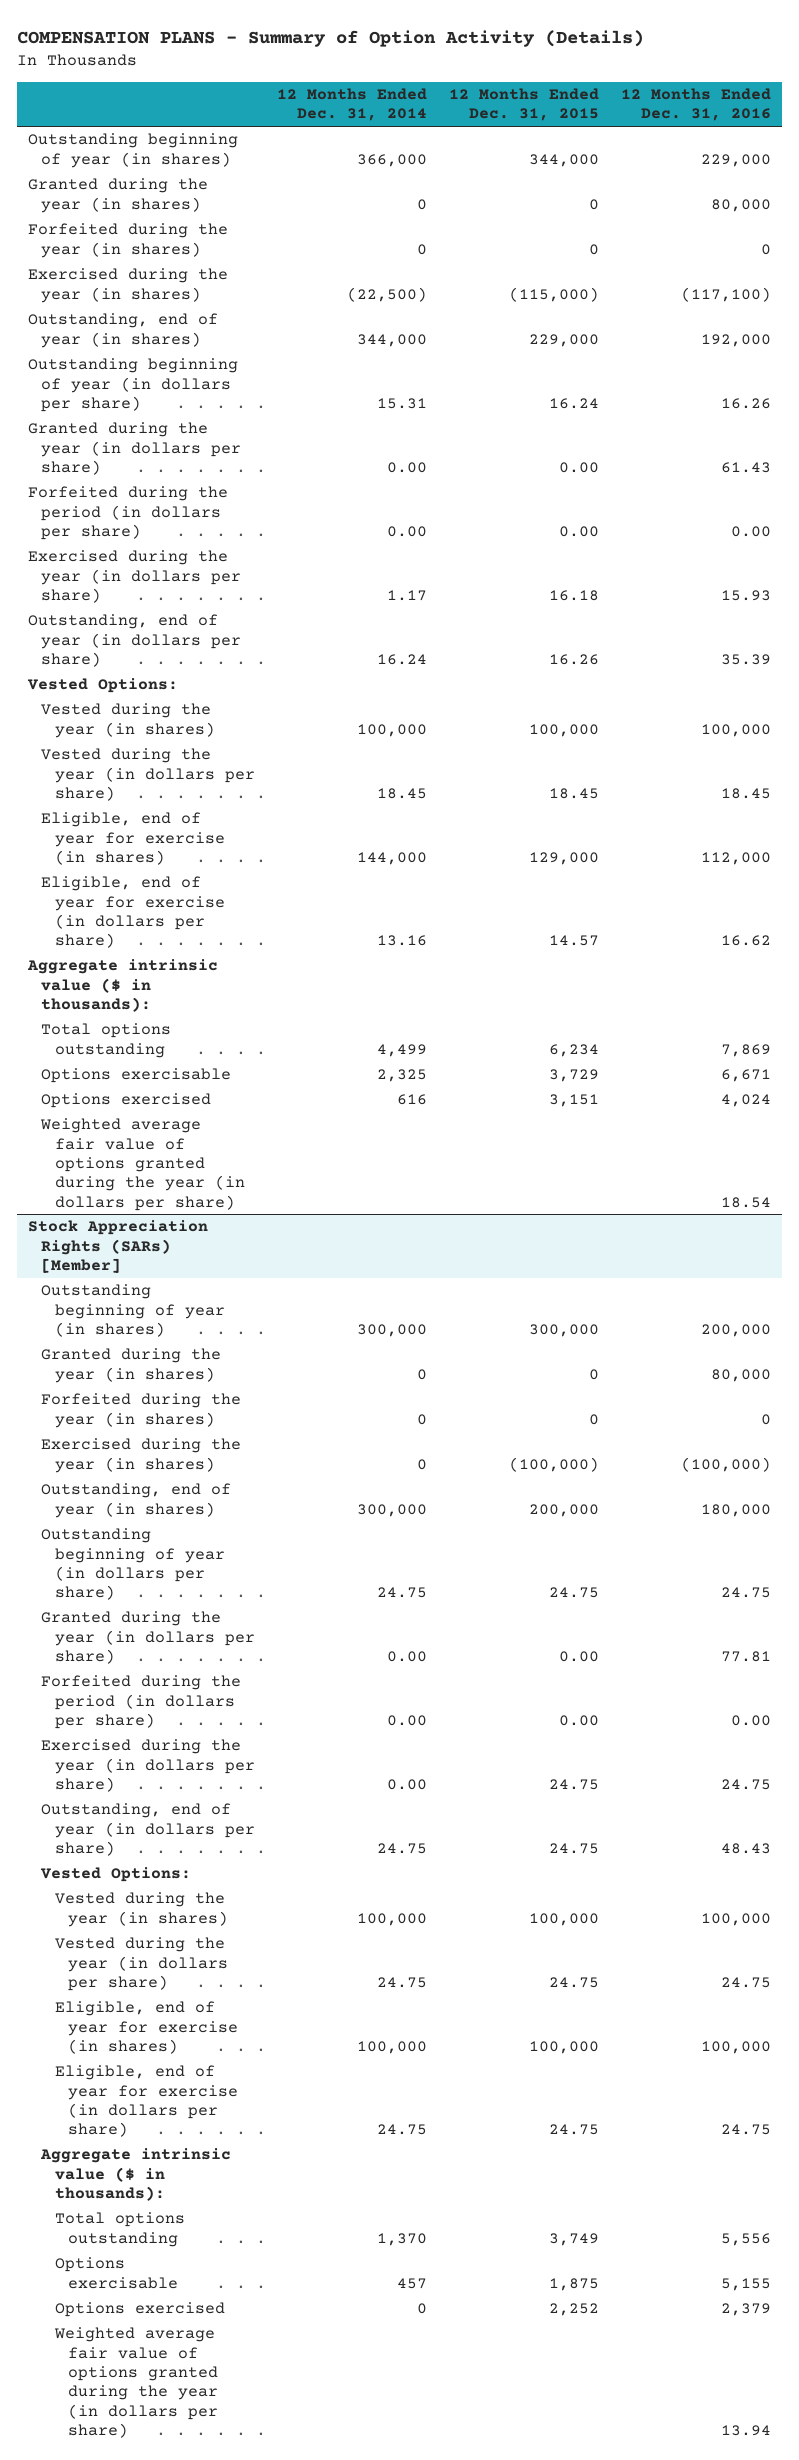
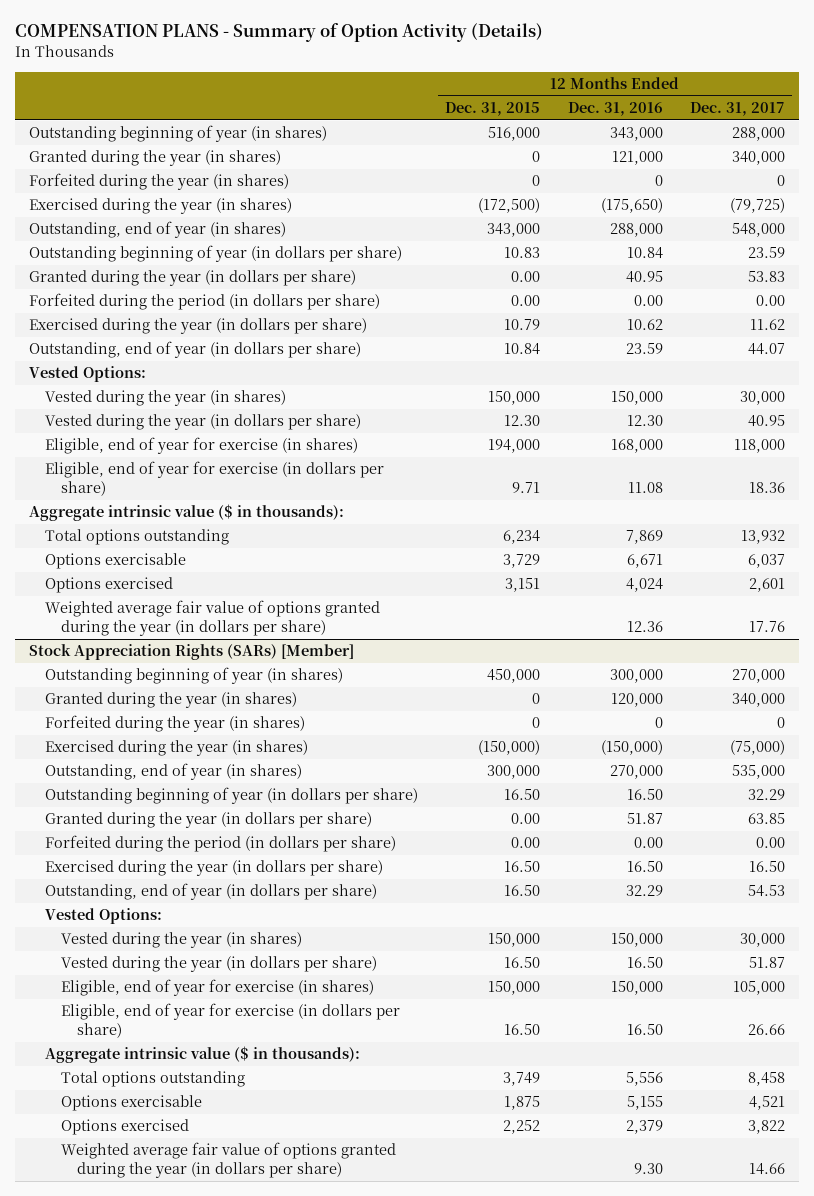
[276,88,427,122] 12 Months Ended Dec. 31, 2014 -> none
none -> [690,102,786,117] Dec. 31, 2017
[528,153,599,167] 344,000 -> [488,127,541,142] 516,000
[701,153,772,167] 229,000 -> [609,127,663,142] 343,000
[711,198,772,212] 80,000 -> [611,151,663,166] 121,000
[508,286,599,302] (115,000) -> [478,198,541,214] (172,500)
[681,286,772,302] (117,100) -> [600,198,663,214] (175,650)
[528,333,599,347] 229,000 -> [487,223,541,238] 343,000
[701,333,772,347] 192,000 -> [609,223,663,238] 288,000
[548,398,599,410] 16.24 -> [504,247,541,259] 10.83
[721,398,772,410] 16.26 -> [626,247,663,260] 10.84
[721,462,772,474] 61.43 -> [625,271,663,284] 40.95
[548,590,599,602] 16.18 -> [504,319,541,331] 10.79
[721,590,772,602] 15.93 -> [626,319,663,331] 10.62
[548,654,599,666] 16.26 -> [504,343,541,356] 10.84
[721,654,772,666] 35.39 -> [625,343,663,355] 23.59
[528,723,599,737] 100,000 -> [488,391,541,406] 150,000
[701,723,772,737] 100,000 -> [610,391,663,406] 150,000
[548,788,599,800] 18.45 -> [504,415,541,427] 12.30
[721,788,772,800] 18.45 -> [626,415,663,427] 12.30
[528,852,599,866] 129,000 -> [488,439,541,454] 194,000
[701,852,772,866] 112,000 -> [610,439,663,454] 168,000
[548,935,599,947] 14.57 -> [512,481,541,493] 9.71
[721,935,772,947] 16.62 -> [627,481,663,493] 11.08
[721,1196,772,1208] 18.54 -> [626,620,663,632] 12.36
[528,1324,599,1338] 300,000 -> [487,669,541,684] 450,000
[701,1324,772,1338] 200,000 -> [609,669,663,684] 300,000
[711,1368,772,1382] 80,000 -> [610,693,663,708] 120,000
[508,1456,599,1472] (100,000) -> [478,740,541,756] (150,000)
[681,1456,772,1472] (100,000) -> [600,740,663,756] (150,000)
[528,1503,599,1517] 200,000 -> [487,765,541,780] 300,000
[701,1503,772,1517] 180,000 -> [609,765,663,780] 270,000
[548,1587,599,1599] 24.75 -> [504,789,541,801] 16.50
[721,1587,772,1599] 24.75 -> [626,789,663,801] 16.50
[721,1651,772,1663] 77.81 -> [626,813,663,825] 51.87
[548,1779,599,1791] 24.75 -> [504,861,541,873] 16.50
[721,1779,772,1791] 24.75 -> [626,861,663,873] 16.50
[548,1843,599,1855] 24.75 -> [504,885,541,897] 16.50
[721,1843,772,1855] 48.43 -> [625,885,663,897] 32.29
[528,1912,599,1926] 100,000 -> [488,933,541,948] 150,000
[701,1912,772,1926] 100,000 -> [610,933,663,948] 150,000
[548,1977,599,1989] 24.75 -> [504,957,541,969] 16.50
[721,1977,772,1989] 24.75 -> [626,957,663,969] 16.50
[528,2041,599,2055] 100,000 -> [488,981,541,996] 150,000
[701,2041,772,2055] 100,000 -> [610,981,663,996] 150,000
[548,2124,599,2136] 24.75 -> [504,1023,541,1035] 16.50
[721,2124,772,2136] 24.75 -> [626,1023,663,1035] 16.50
[721,2424,772,2436] 13.94 -> [633,1162,663,1174] 9.30

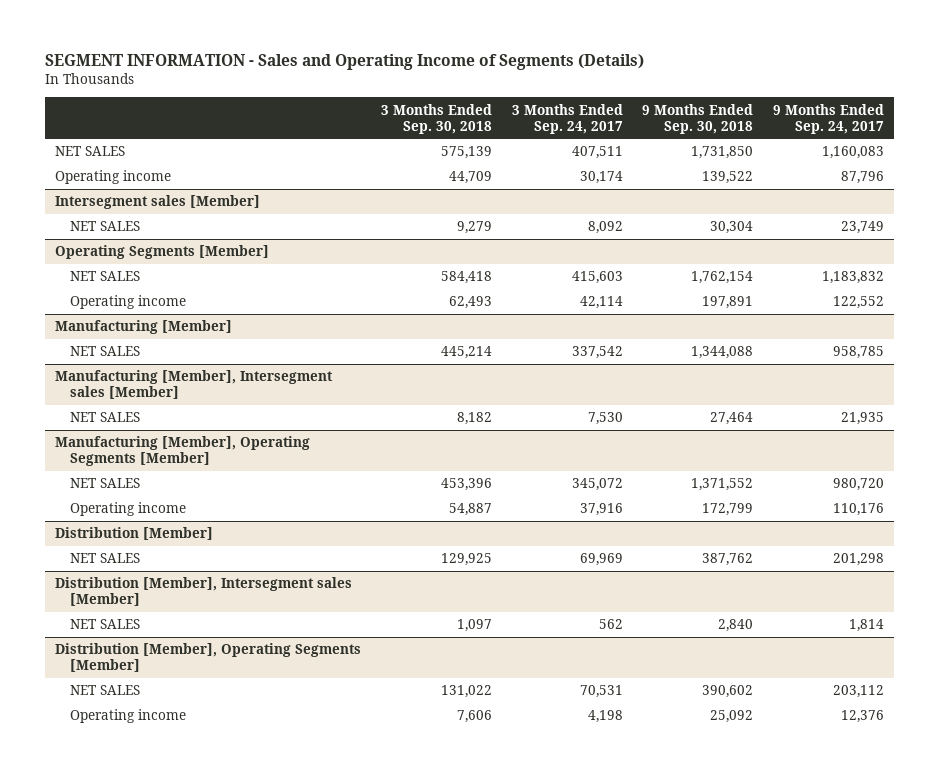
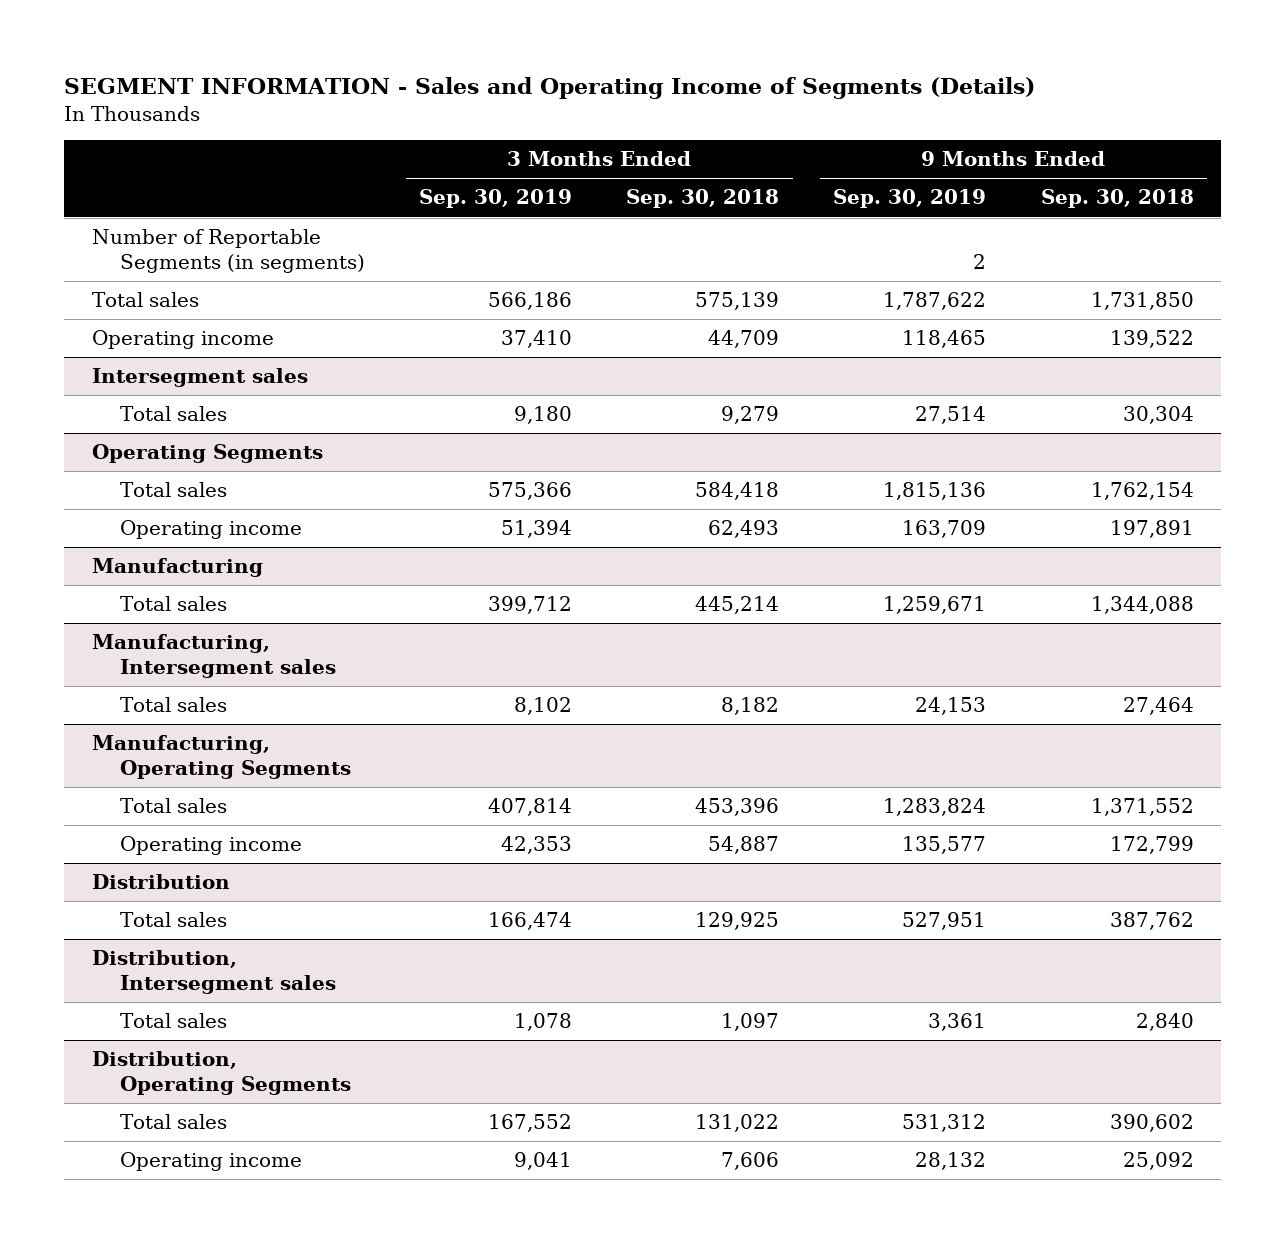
[511,103,623,134] 3 Months Ended Sep. 24, 2017 -> none
[773,103,885,134] 9 Months Ended Sep. 24, 2017 -> none
none -> [419,189,573,209] Sep. 30, 2019
none -> [833,189,987,209] Sep. 30, 2019
none -> [91,229,365,273] Number of Reportable Segments (in segments)
[55,146,126,157] NET SALES -> [91,292,199,308] Total sales
[55,195,261,210] Intersegment sales [Member] -> [91,368,308,388] Intersegment sales
[70,221,141,232] NET SALES -> [119,406,227,422] Total sales
[55,245,270,260] Operating Segments [Member] -> [91,444,323,464] Operating Segments
[70,271,141,282] NET SALES -> [119,482,227,498] Total sales
[55,320,233,335] Manufacturing [Member] -> [91,558,263,578] Manufacturing
[70,346,141,357] NET SALES -> [119,596,227,612] Total sales
[55,370,334,400] Manufacturing [Member], Intersegment sales [Member] -> [91,634,336,678] Manufacturing, Intersegment sales
[70,412,141,423] NET SALES -> [119,697,227,713] Total sales
[55,436,311,467] Manufacturing [Member], Operating Segments [Member] -> [91,735,351,779] Manufacturing, Operating Segments
[70,478,141,489] NET SALES -> [119,798,227,814] Total sales
[55,527,214,541] Distribution [Member] -> [91,874,230,890] Distribution
[70,553,141,564] NET SALES -> [119,912,227,928] Total sales
[55,577,353,607] Distribution [Member], Intersegment sales [Member] -> [91,950,336,994] Distribution, Intersegment sales
[70,619,141,630] NET SALES -> [119,1013,227,1029] Total sales
[55,643,362,673] Distribution [Member], Operating Segments [Member] -> [91,1051,351,1095] Distribution, Operating Segments
[70,685,141,696] NET SALES -> [119,1114,227,1130] Total sales

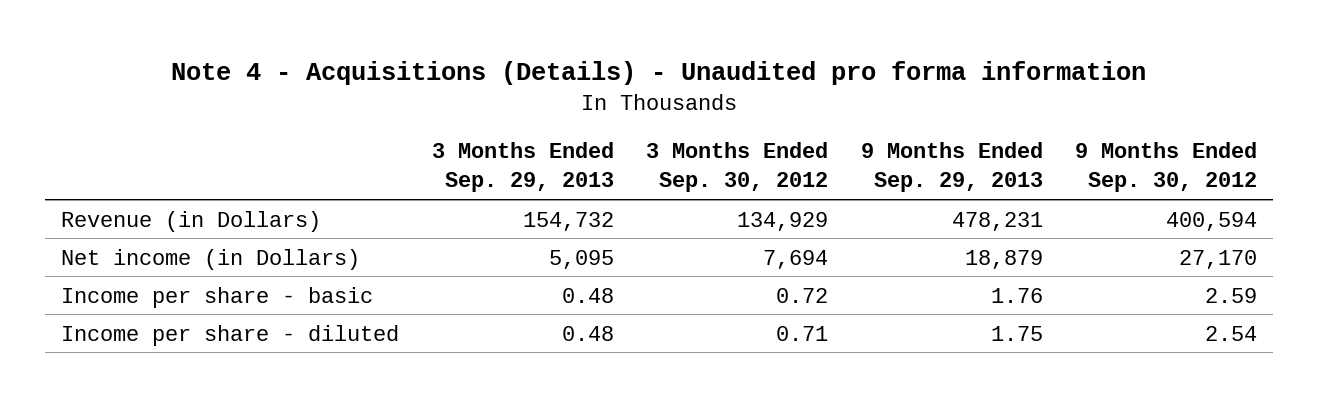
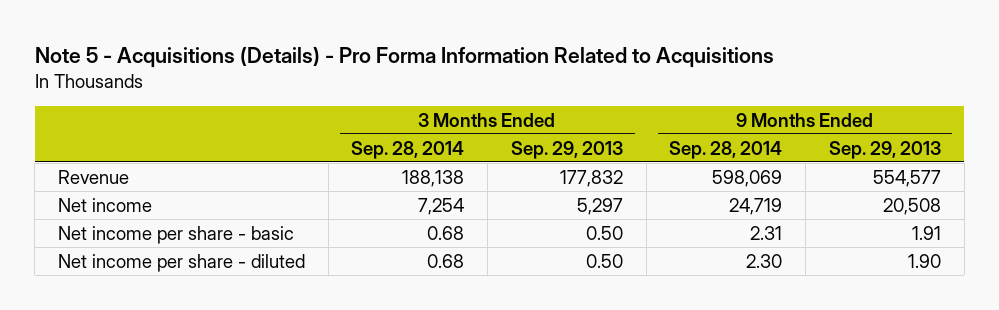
[171,60,1147,85] Note 4 - Acquisitions (Details) - Unaudited pro forma information -> [34,46,774,69] Note 5 - Acquisitions (Details) - Pro Forma Information Related to Acquisitions
[646,142,829,193] 3 Months Ended Sep. 30, 2012 -> none
[1074,142,1257,193] 9 Months Ended Sep. 30, 2012 -> none
none -> [351,140,465,159] Sep. 28, 2014
none -> [669,140,783,159] Sep. 28, 2014
[61,210,322,232] Revenue (in Dollars) -> [58,169,130,184] Revenue
[522,211,614,231] 154,732 -> [559,169,623,187] 177,832
[951,211,1043,231] 478,231 -> [872,169,941,187] 554,577
[61,248,361,270] Net income (in Dollars) -> [58,197,153,212] Net income
[548,249,614,269] 5,095 -> [576,197,623,215] 5,297
[964,249,1043,269] 18,879 -> [882,197,941,215] 20,508
[61,286,374,308] Income per share - basic -> [58,225,295,244] Net income per share - basic
[561,287,614,303] 0.48 -> [585,225,623,240] 0.50
[990,287,1043,303] 1.76 -> [911,225,941,240] 1.91
[61,324,400,346] Income per share - diluted -> [58,253,306,272] Net income per share - diluted
[561,325,614,341] 0.48 -> [585,253,623,268] 0.50
[990,325,1043,341] 1.75 -> [907,253,941,268] 1.90

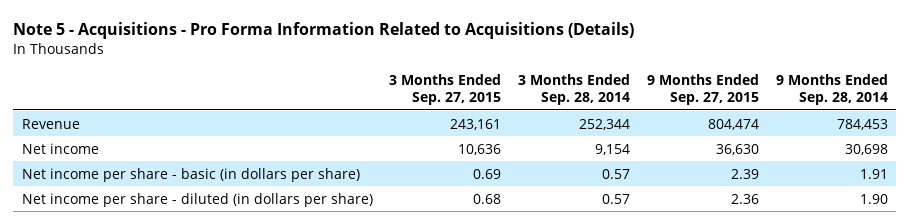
[34,46,774,69] Note 5 - Acquisitions (Details) - Pro Forma Information Related to Acquisitions -> [13,21,635,39] Note 5 - Acquisitions - Pro Forma Information Related to Acquisitions (Details)
[510,140,623,159] Sep. 29, 2013 -> none
[828,140,941,159] Sep. 29, 2013 -> none
none -> [389,74,502,106] 3 Months Ended Sep. 27, 2015
none -> [647,74,760,106] 9 Months Ended Sep. 27, 2015
[402,169,465,187] 188,138 -> [579,118,631,130] 252,344
[712,169,783,187] 598,069 -> [836,118,888,130] 784,453
[418,197,465,215] 7,254 -> [595,143,631,155] 9,154
[729,197,783,215] 24,719 -> [844,143,888,155] 30,698
[58,225,295,244] Net income per share - basic -> [21,167,360,182] Net income per share - basic (in dollars per share)
[427,225,465,240] 0.68 -> [602,168,631,179] 0.57
[750,225,783,240] 2.31 -> [859,168,888,179] 1.91
[58,253,306,272] Net income per share - diluted -> [21,192,373,207] Net income per share - diluted (in dollars per share)
[427,253,465,268] 0.68 -> [602,193,631,204] 0.57
[746,253,783,268] 2.30 -> [859,193,888,204] 1.90

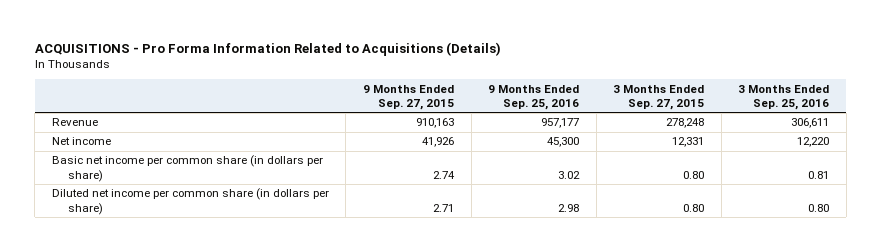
[13,21,635,39] Note 5 - Acquisitions - Pro Forma Information Related to Acquisitions (Details) -> [34,41,501,56] ACQUISITIONS - Pro Forma Information Related to Acquisitions (Details)
[518,74,631,106] 3 Months Ended Sep. 28, 2014 -> none
[775,74,888,106] 9 Months Ended Sep. 28, 2014 -> none
none -> [488,84,580,110] 9 Months Ended Sep. 25, 2016
none -> [738,84,830,110] 3 Months Ended Sep. 25, 2016
[450,118,502,130] 243,161 -> [666,118,705,129] 278,248
[708,118,760,130] 804,474 -> [416,118,455,129] 910,163
[458,143,502,155] 10,636 -> [672,137,705,148] 12,331
[716,143,760,155] 36,630 -> [422,137,455,148] 41,926
[21,167,360,182] Net income per share - basic (in dollars per share) -> [51,155,323,182] Basic net income per common share (in dollars per share)
[473,168,502,179] 0.69 -> [683,170,705,179] 0.80
[731,168,760,179] 2.39 -> [433,170,456,179] 2.74
[21,192,373,207] Net income per share - diluted (in dollars per share) -> [51,188,329,215] Diluted net income per common share (in dollars per share)
[473,193,502,204] 0.68 -> [683,203,705,212] 0.80
[731,193,760,204] 2.36 -> [433,203,455,212] 2.71

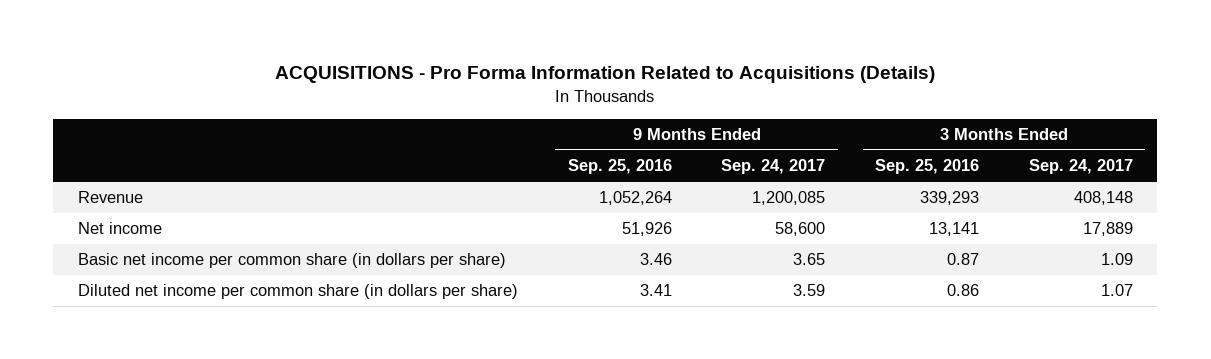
[363,84,455,110] 9 Months Ended Sep. 27, 2015 -> none
[613,84,705,110] 3 Months Ended Sep. 27, 2015 -> none
none -> [721,159,826,175] Sep. 24, 2017
none -> [1028,159,1133,175] Sep. 24, 2017
[541,118,580,129] 957,177 -> [598,191,672,206] 1,052,264
[791,118,830,129] 306,611 -> [919,191,979,206] 339,293
[547,137,580,148] 45,300 -> [621,222,672,237] 51,926
[797,137,830,148] 12,220 -> [928,222,979,237] 13,141
[558,170,581,179] 3.02 -> [639,253,672,266] 3.46
[808,170,830,179] 0.81 -> [946,253,979,266] 0.87
[558,203,580,212] 2.98 -> [639,284,672,297] 3.41
[808,203,830,212] 0.80 -> [946,284,979,297] 0.86

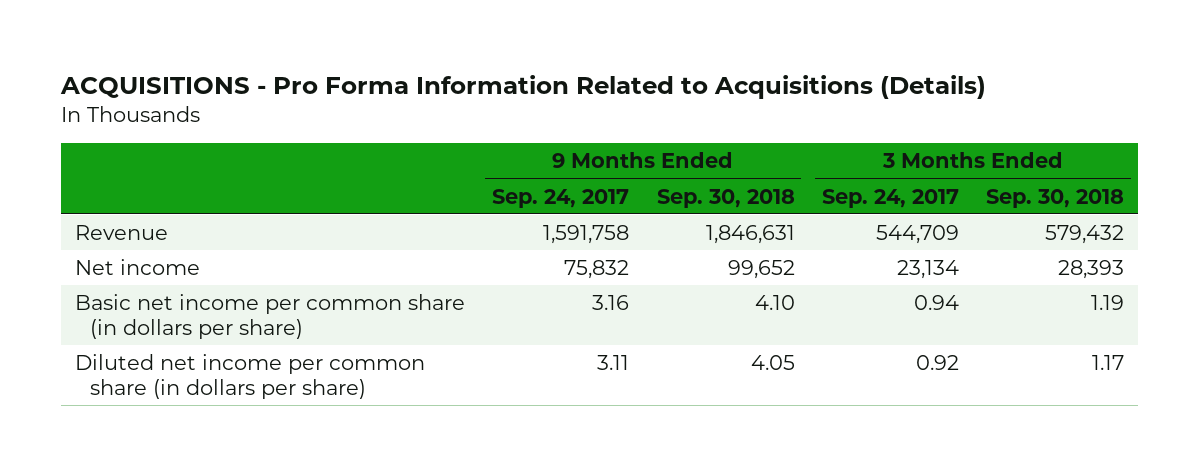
[567,159,672,175] Sep. 25, 2016 -> none
[874,159,979,175] Sep. 25, 2016 -> none
none -> [656,188,795,208] Sep. 30, 2018
none -> [986,188,1125,208] Sep. 30, 2018
[752,191,826,206] 1,200,085 -> [543,224,630,244] 1,591,758
[1073,191,1133,206] 408,148 -> [875,224,959,244] 544,709
[775,222,826,237] 58,600 -> [564,259,630,279] 75,832
[1082,222,1133,237] 17,889 -> [896,259,959,279] 23,134
[793,253,826,266] 3.65 -> [592,294,630,310] 3.16
[1100,253,1133,266] 1.09 -> [913,294,959,310] 0.94
[793,284,826,297] 3.59 -> [597,354,630,370] 3.11
[1100,284,1133,297] 1.07 -> [915,354,959,370] 0.92

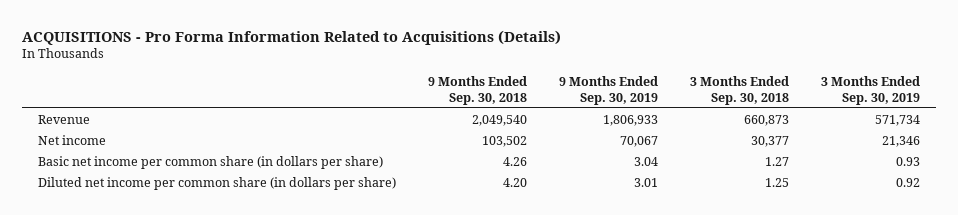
[492,188,630,208] Sep. 24, 2017 -> none
[821,188,959,208] Sep. 24, 2017 -> none
none -> [559,76,659,105] 9 Months Ended Sep. 30, 2019
none -> [821,76,921,105] 3 Months Ended Sep. 30, 2019
[705,224,795,244] 1,846,631 -> [472,115,528,127] 2,049,540
[1045,224,1125,244] 579,432 -> [744,115,790,127] 660,873
[727,259,795,279] 99,652 -> [482,136,528,148] 103,502
[1058,259,1125,279] 28,393 -> [751,136,790,148] 30,377
[754,294,795,310] 4.10 -> [503,157,528,167] 4.26
[1091,294,1125,310] 1.19 -> [765,157,790,167] 1.27
[750,354,795,370] 4.05 -> [503,178,528,188] 4.20
[1092,354,1125,370] 1.17 -> [765,178,790,188] 1.25

